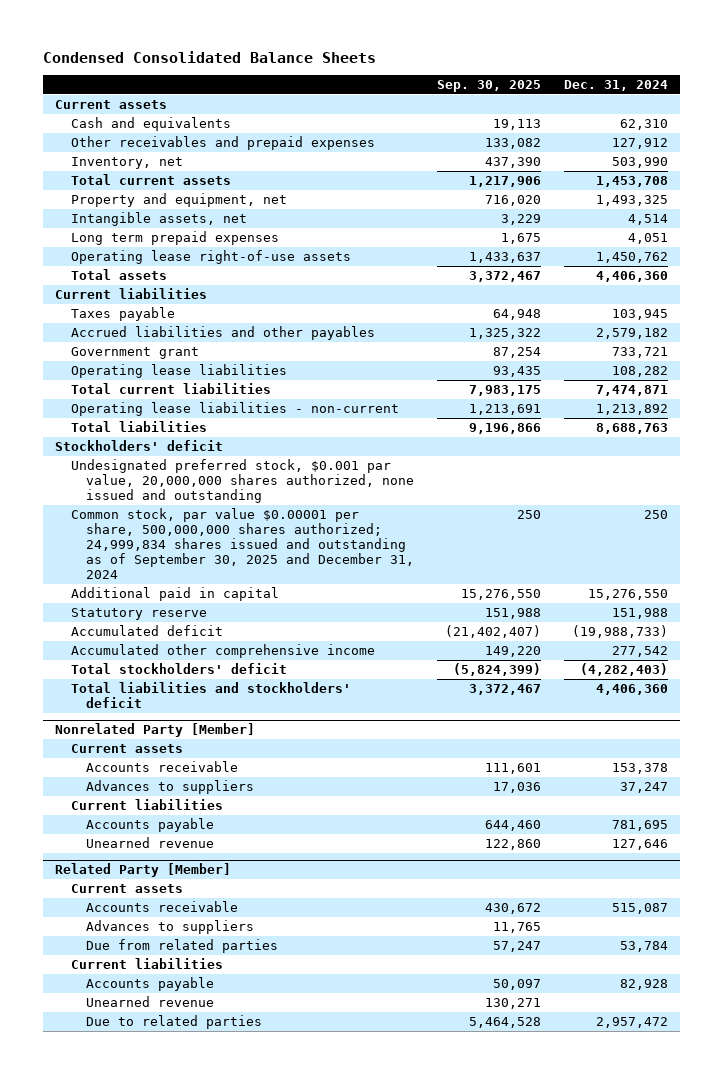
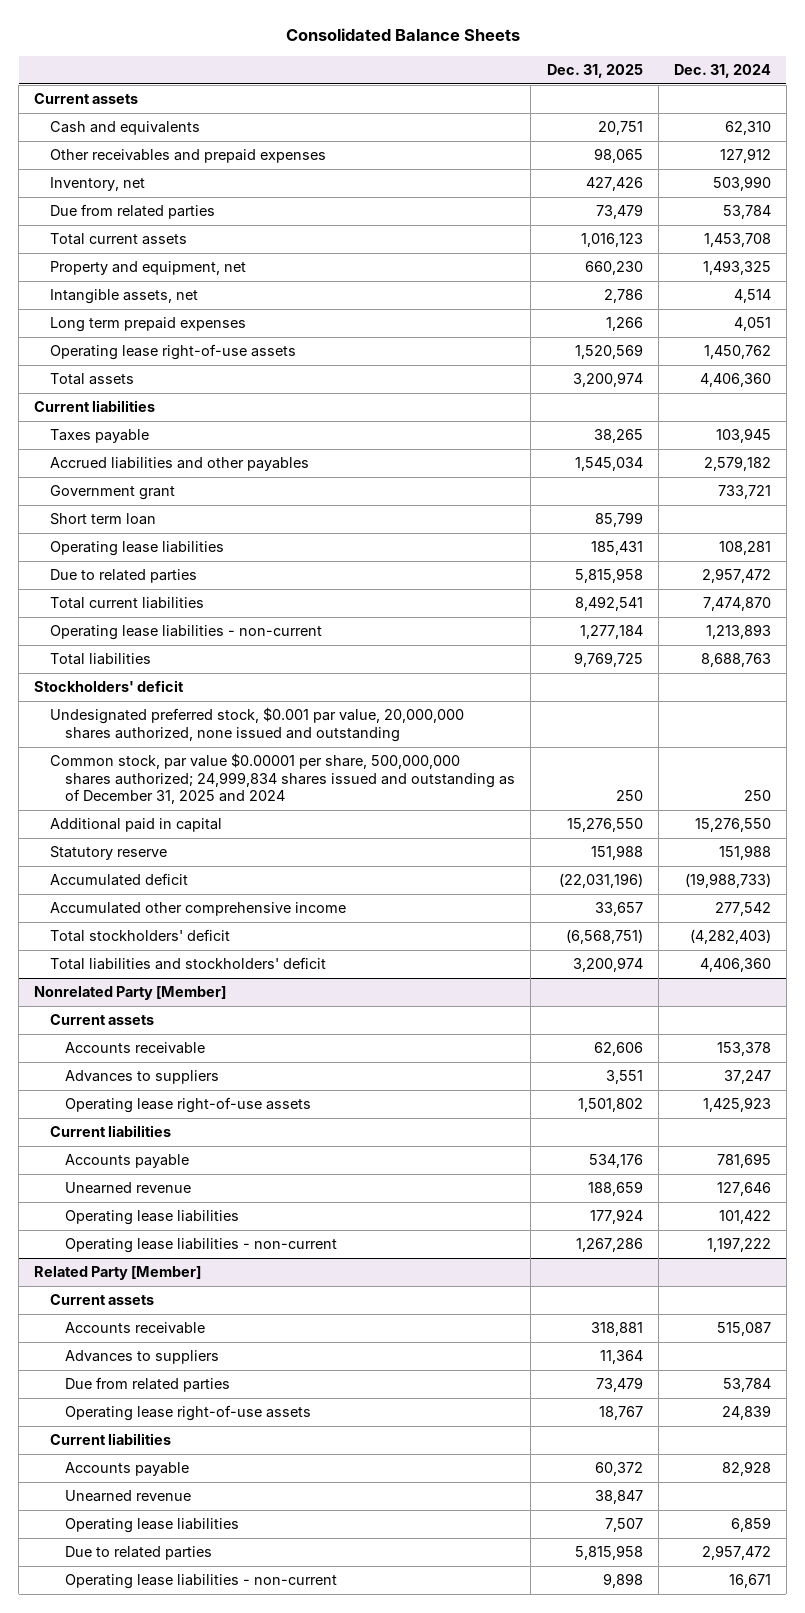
[43,50,377,63] Condensed Consolidated Balance Sheets -> [285,28,520,42] Consolidated Balance Sheets
[437,80,542,93] Sep. 30, 2025 -> none
none -> [546,63,643,78] Dec. 31, 2025
none -> [49,204,215,220] Due from related parties
none -> [49,513,156,526] Short term loan
[612,365,669,377] 108,282 -> [718,541,771,556] 108,281
none -> [49,569,197,584] Due to related parties
[596,384,669,396] 7,474,871 -> [702,597,771,612] 7,474,870
[596,403,669,415] 1,213,892 -> [705,624,771,640] 1,213,893
[70,507,414,579] Common stock, par value $0.00001 per share, 500,000,000 shares authorized; 24,999,834 shares issued and outstanding as of September 30, 2025 and December 31, 2024 -> [49,753,516,805] Common stock, par value $0.00001 per share, 500,000,000 shares authorized; 24,999,834 shares issued and outstanding as of December 31, 2025 and 2024
none -> [65,1097,312,1114] Operating lease right-of-use assets
none -> [65,1210,240,1226] Operating lease liabilities
none -> [65,1238,338,1254] Operating lease liabilities - non-current
none -> [65,1405,312,1422] Operating lease right-of-use assets
none -> [65,1518,240,1534] Operating lease liabilities
none -> [65,1574,338,1590] Operating lease liabilities - non-current

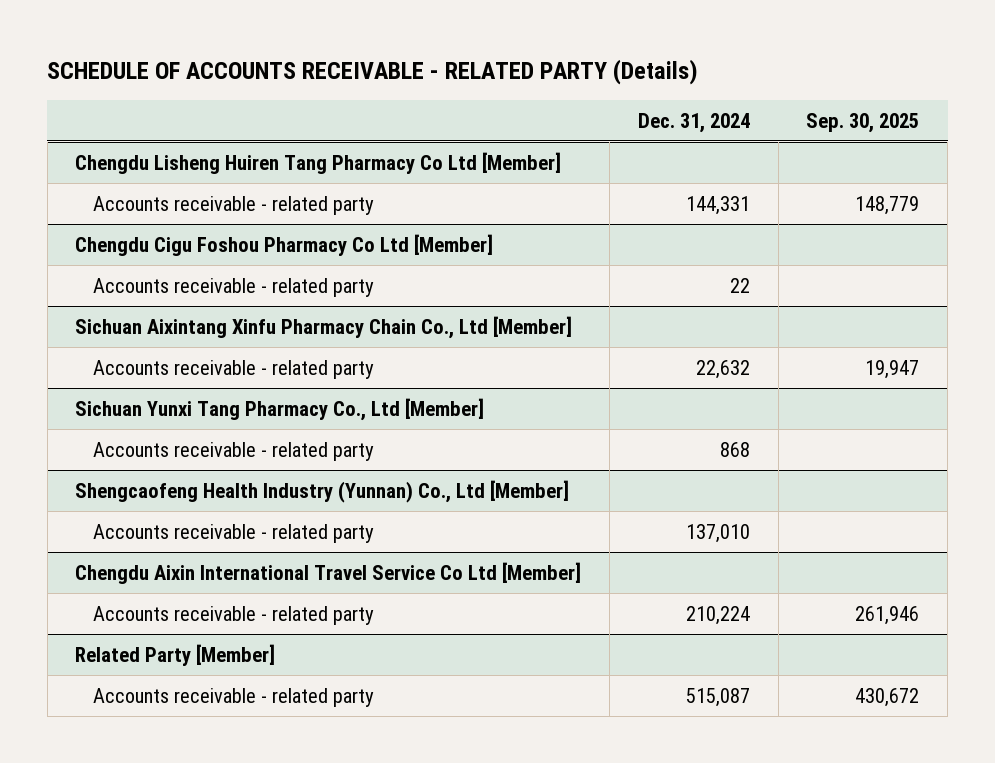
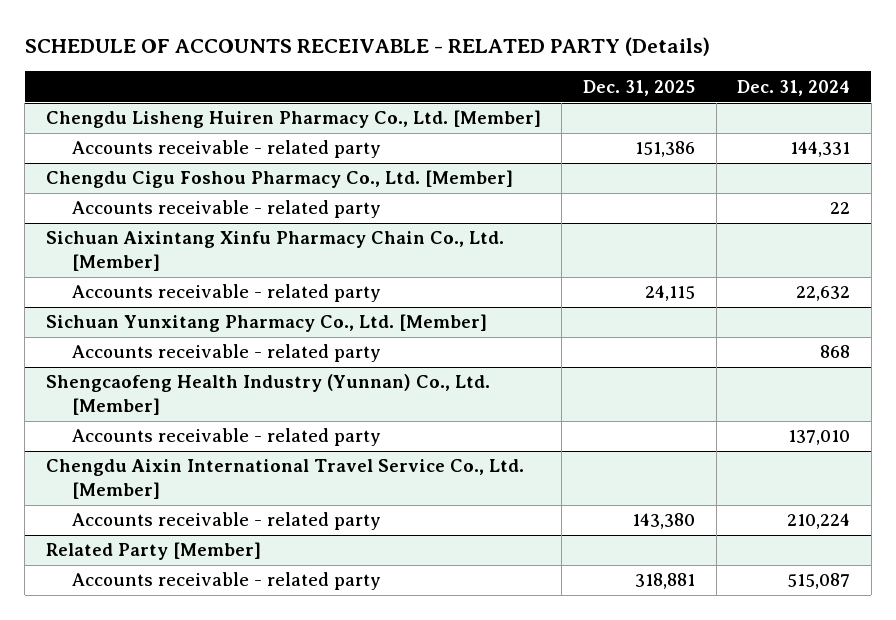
[806,112,920,133] Sep. 30, 2025 -> none
none -> [583,79,696,96] Dec. 31, 2025
[75,151,562,174] Chengdu Lisheng Huiren Tang Pharmacy Co Ltd [Member] -> [45,110,541,129] Chengdu Lisheng Huiren Pharmacy Co., Ltd. [Member]
[75,233,494,256] Chengdu Cigu Foshou Pharmacy Co Ltd [Member] -> [45,170,513,189] Chengdu Cigu Foshou Pharmacy Co., Ltd. [Member]
[75,315,573,339] Sichuan Aixintang Xinfu Pharmacy Chain Co., Ltd [Member] -> [45,231,504,272] Sichuan Aixintang Xinfu Pharmacy Chain Co., Ltd. [Member]
[75,397,485,421] Sichuan Yunxi Tang Pharmacy Co., Ltd [Member] -> [45,314,487,333] Sichuan Yunxitang Pharmacy Co., Ltd. [Member]
[75,479,570,503] Shengcaofeng Health Industry (Yunnan) Co., Ltd [Member] -> [45,374,490,416] Shengcaofeng Health Industry (Yunnan) Co., Ltd. [Member]
[75,561,582,584] Chengdu Aixin International Travel Service Co Ltd [Member] -> [45,459,524,500] Chengdu Aixin International Travel Service Co., Ltd. [Member]

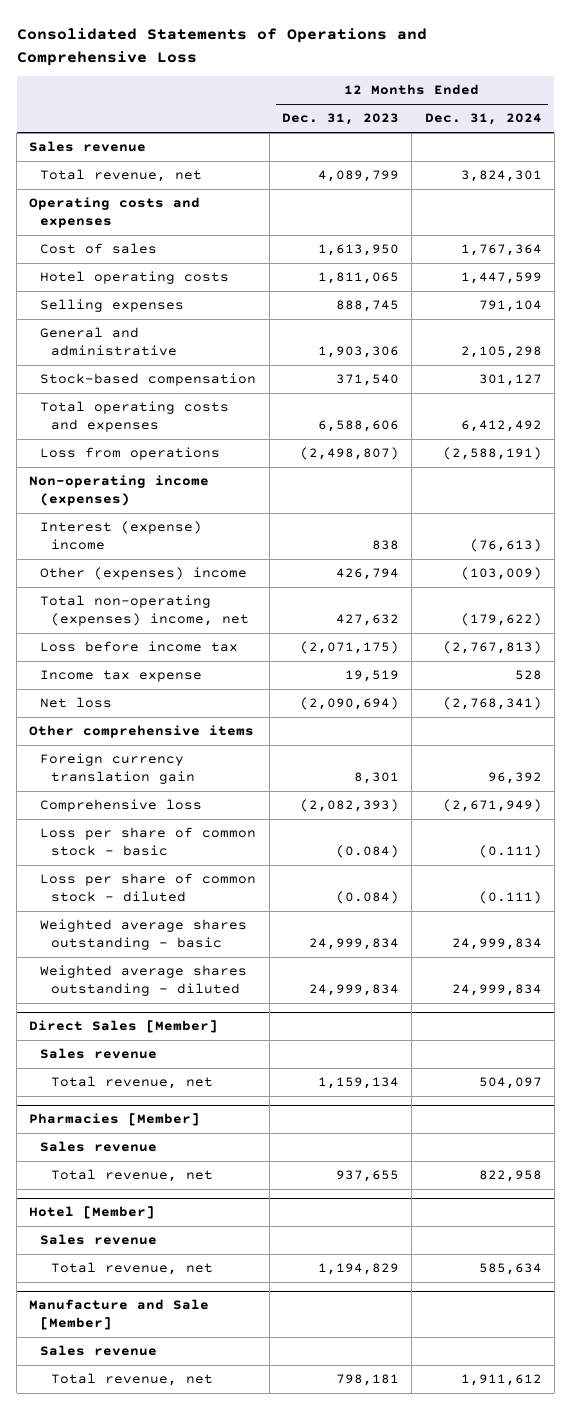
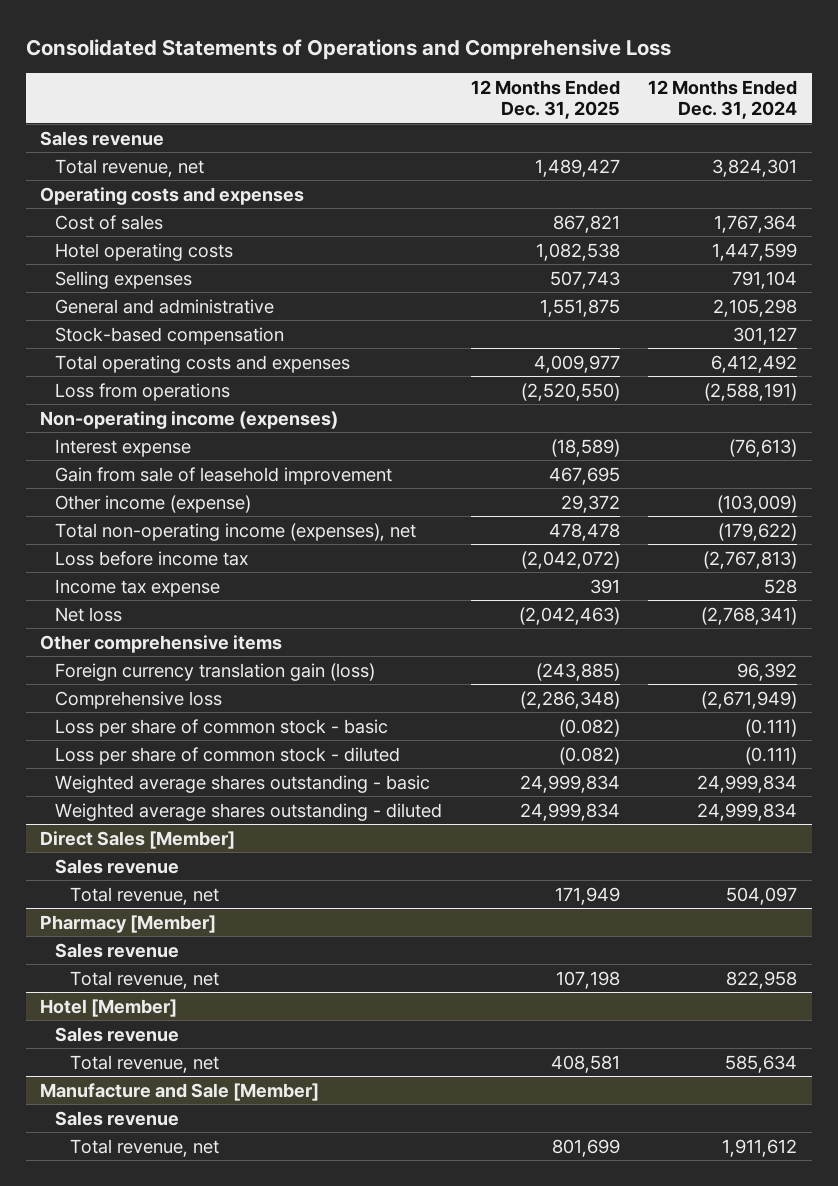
[281,113,399,126] Dec. 31, 2023 -> none
none -> [470,79,620,119] 12 Months Ended Dec. 31, 2025
[40,521,203,551] Interest (expense) income -> [55,438,192,457] Interest expense
none -> [55,466,393,485] Gain from sale of leasehold improvement
[40,567,248,581] Other (expenses) income -> [55,494,252,513] Other income (expense)
[40,595,250,627] Total non-operating (expenses) income, net -> [55,522,417,541] Total non-operating income (expenses), net
[40,753,196,785] Foreign currency translation gain -> [55,662,376,681] Foreign currency translation gain (loss)
[29,1113,201,1127] Pharmacies [Member] -> [40,914,217,933] Pharmacy [Member]

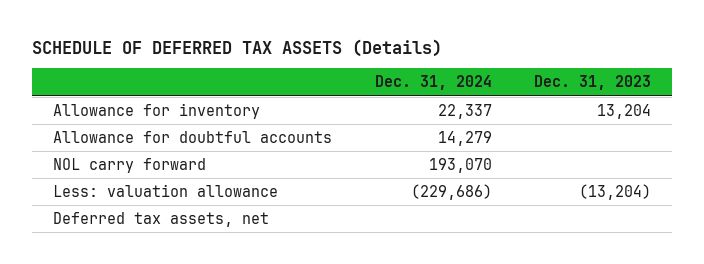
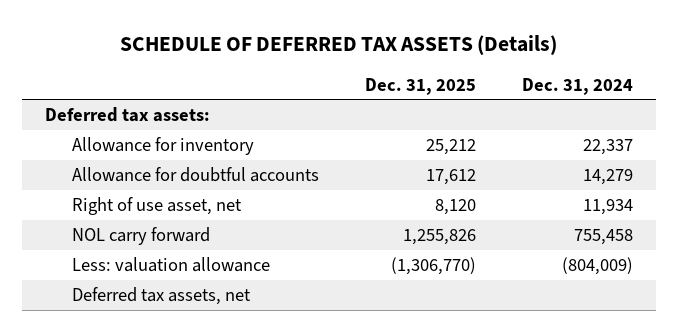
[534,75,652,91] Dec. 31, 2023 -> none
none -> [365,77,477,95] Dec. 31, 2025
none -> [45,107,211,123] Deferred tax assets:
none -> [71,197,242,216] Right of use asset, net
[428,157,492,173] 193,070 -> [574,229,634,246] 755,458
[410,183,492,200] (229,686) -> [562,257,634,276] (804,009)

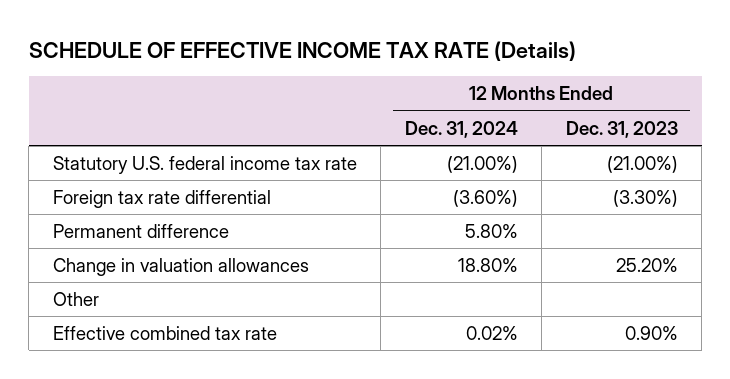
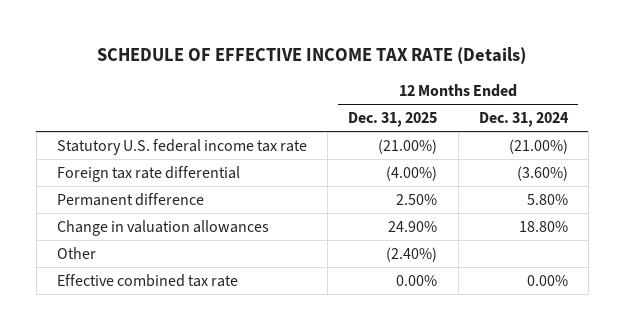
[565,120,678,138] Dec. 31, 2023 -> none
none -> [348,112,438,128] Dec. 31, 2025
[465,326,518,341] 0.02% -> [526,274,568,286] 0.00%

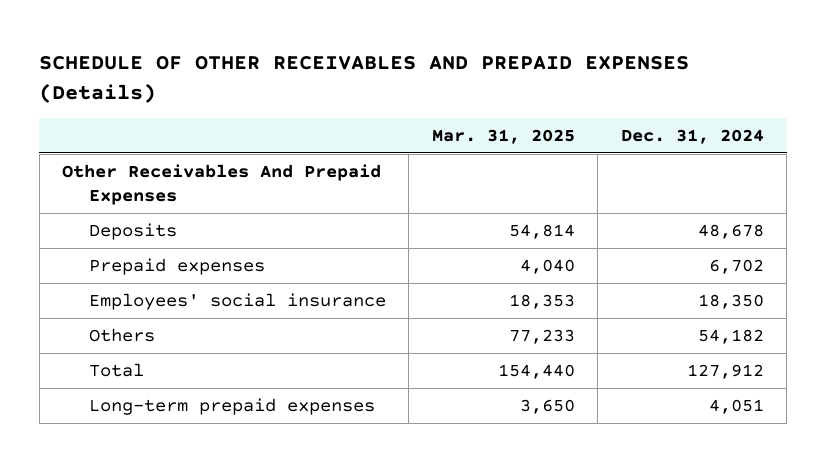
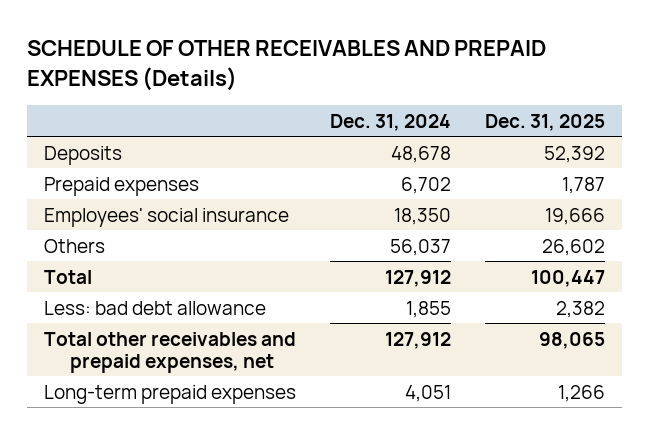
[431,129,575,145] Mar. 31, 2025 -> none
none -> [484,113,605,131] Dec. 31, 2025
[62,164,382,206] Other Receivables And Prepaid Expenses -> none
[697,329,764,345] 54,182 -> [389,238,451,256] 56,037
none -> [43,300,266,315] Less: bad debt allowance
none -> [43,331,296,373] Total other receivables and prepaid expenses, net

